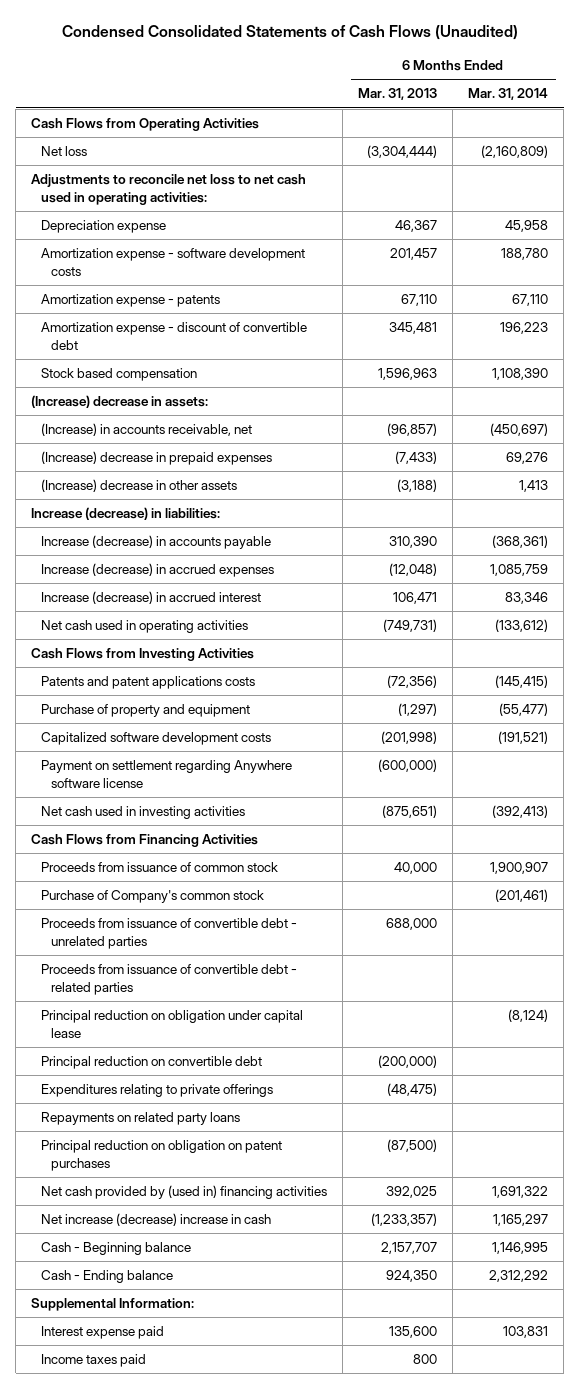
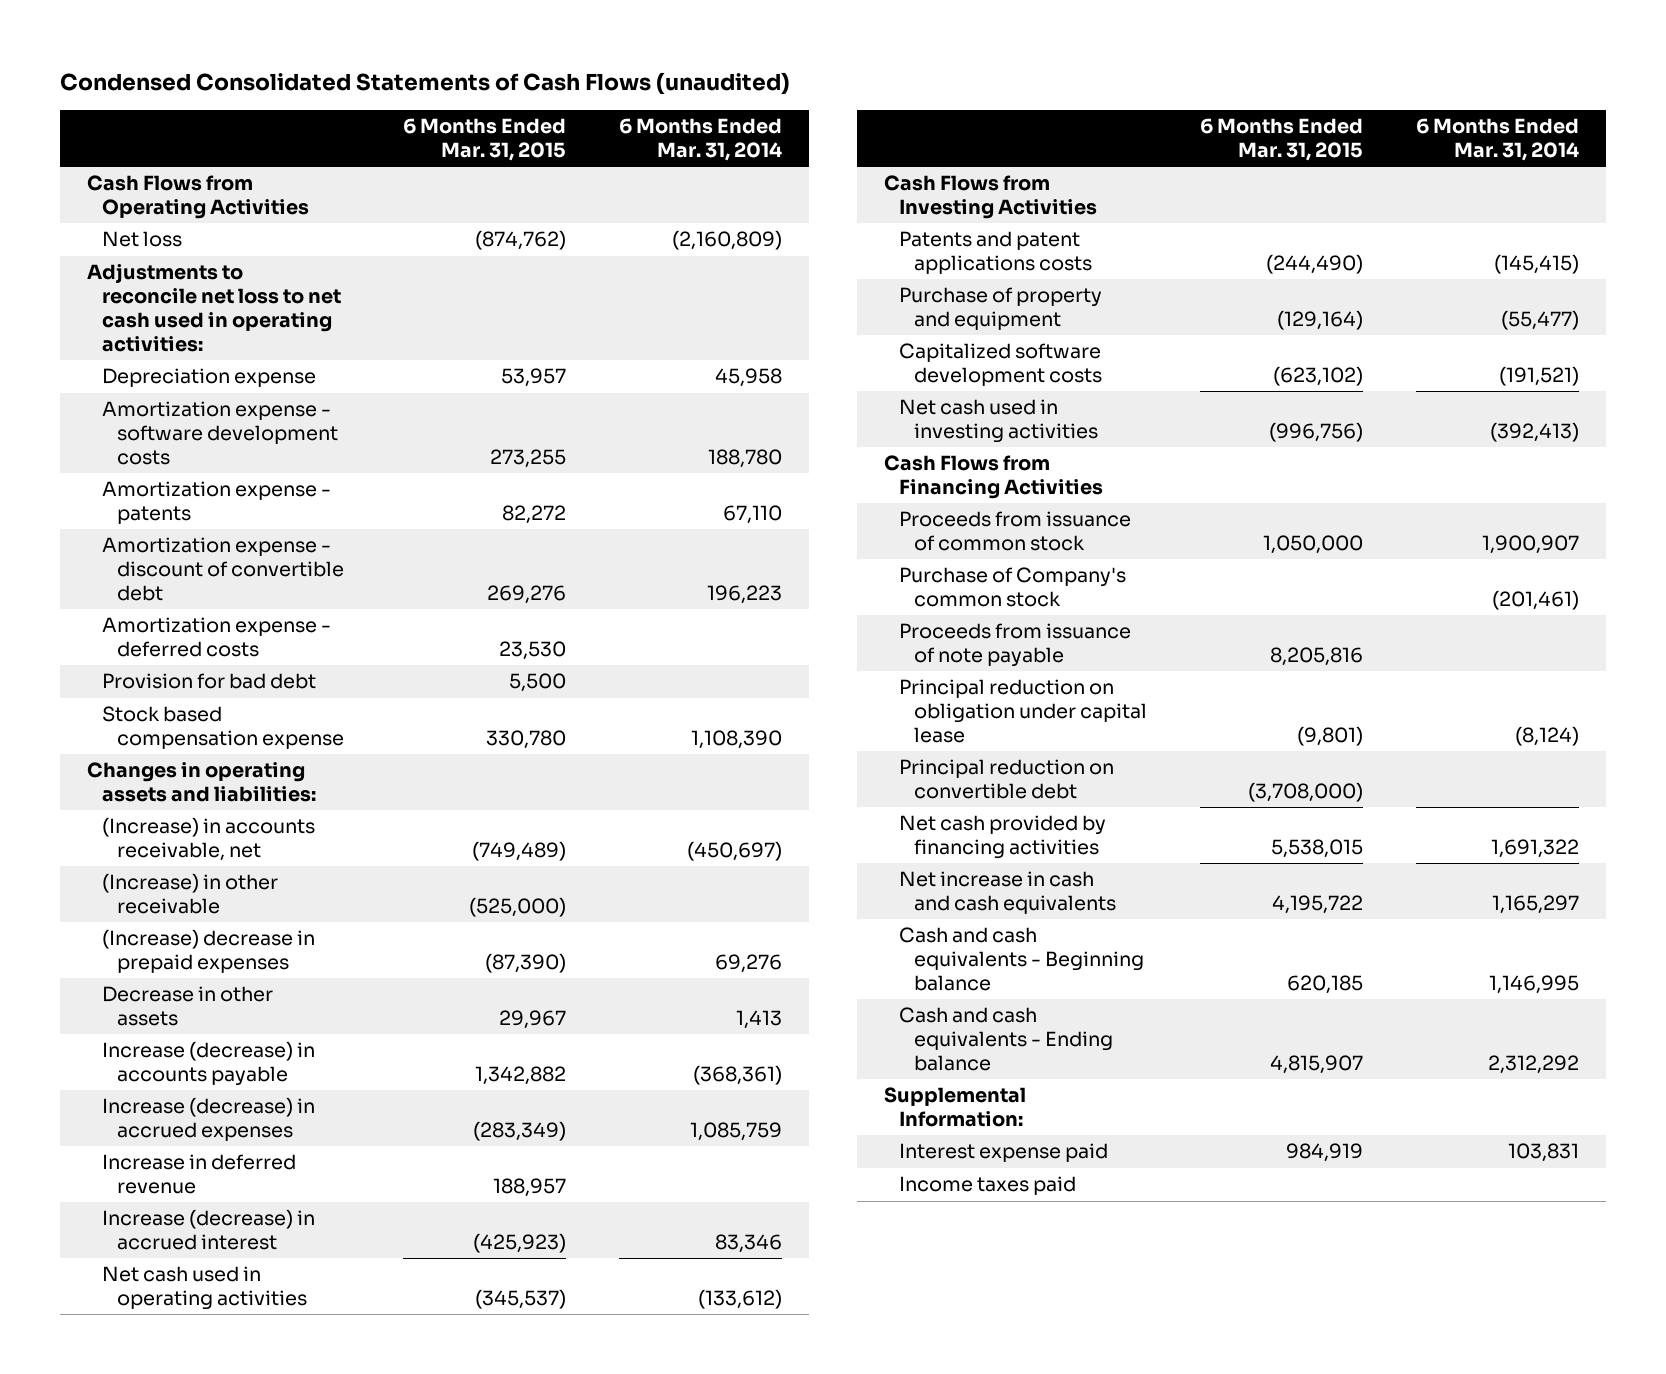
[61,25,518,41] Condensed Consolidated Statements of Cash Flows (Unaudited) -> [60,72,791,96] Condensed Consolidated Statements of Cash Flows (unaudited)
[358,88,438,101] Mar. 31, 2013 -> none
none -> [403,117,567,161] 6 Months Ended Mar. 31, 2015
none -> [101,617,331,658] Amortization expense - deferred costs
none -> [101,673,316,690] Provision for bad debt
[41,368,198,382] Stock based compensation -> [101,706,344,750] Stock based compensation expense
[31,395,209,409] (Increase) decrease in assets: -> [86,762,316,803] Changes in operating assets and liabilities:
none -> [101,873,278,915] (Increase) in other receivable
[31,507,221,521] Increase (decrease) in liabilities: -> none
[41,479,238,493] (Increase) decrease in other assets -> [101,986,273,1027] Decrease in other assets
none -> [101,1154,296,1195] Increase in deferred revenue
[41,760,293,788] Payment on settlement regarding Anywhere software license -> none
[41,918,298,949] Proceeds from issuance of convertible debt - unrelated parties -> none
[41,964,298,995] Proceeds from issuance of convertible debt - related parties -> none
none -> [898,623,1131,668] Proceeds from issuance of note payable
[41,1084,274,1098] Expenditures relating to private offerings -> none
[41,1112,241,1126] Repayments on related party loans -> none
[41,1140,283,1171] Principal reduction on obligation on patent purchases -> none
[41,1185,328,1200] Net cash provided by (used in) financing activities -> [898,815,1106,860] Net cash provided by financing activities
[41,1213,272,1227] Net increase (decrease) increase in cash -> [898,871,1116,915] Net increase in cash and cash equivalents
[41,1242,192,1256] Cash - Beginning balance -> [898,927,1144,991] Cash and cash equivalents - Beginning balance
[41,1270,174,1284] Cash - Ending balance -> [898,1007,1113,1071] Cash and cash equivalents - Ending balance

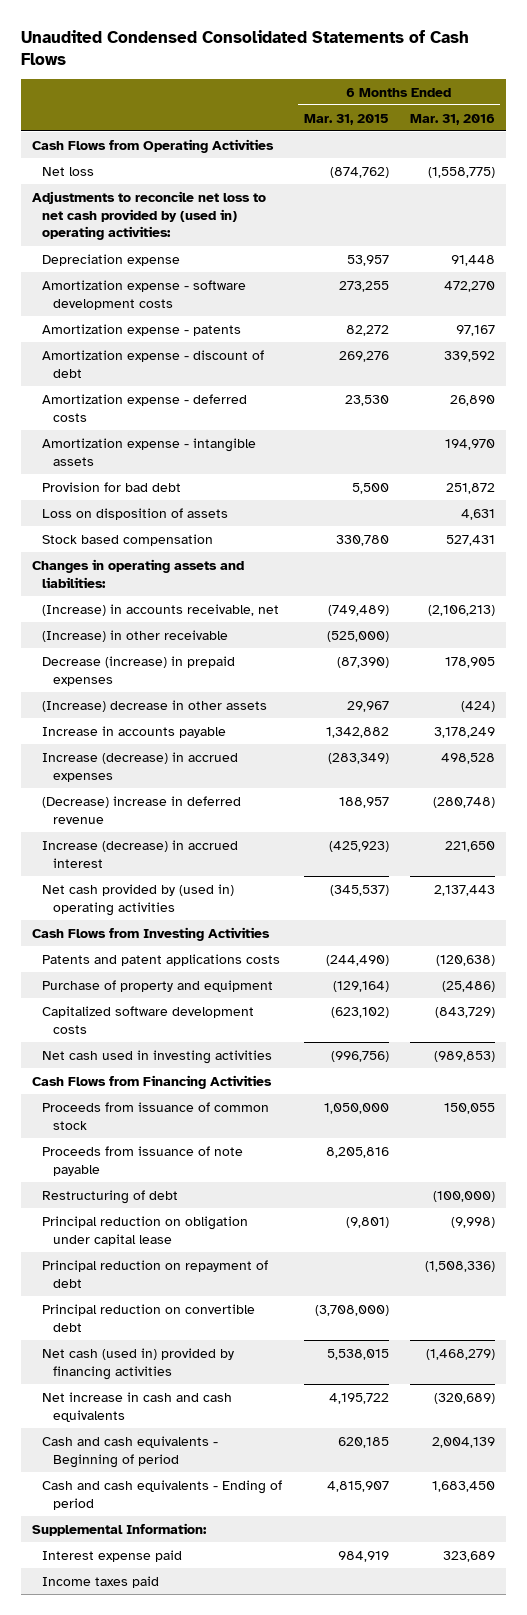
[60,72,791,96] Condensed Consolidated Statements of Cash Flows (unaudited) -> [21,29,470,65] Unaudited Condensed Consolidated Statements of Cash Flows
[619,117,783,161] 6 Months Ended Mar. 31, 2014 -> none
none -> [410,113,496,125] Mar. 31, 2016
[86,263,341,352] Adjustments to reconcile net loss to net cash used in operating activities: -> [31,190,266,241] Adjustments to reconcile net loss to net cash provided by (used in) operating activities:
[101,537,344,601] Amortization expense - discount of convertible debt -> [42,349,265,378] Amortization expense - discount of debt
none -> [42,437,257,466] Amortization expense - intangible assets
none -> [42,507,229,520] Loss on disposition of assets
[101,706,344,750] Stock based compensation expense -> [42,533,214,546] Stock based compensation
[101,929,315,974] (Increase) decrease in prepaid expenses -> [42,655,236,686] Decrease (increase) in prepaid expenses
[101,986,273,1027] Decrease in other assets -> [42,699,268,712] (Increase) decrease in other assets
[101,1041,315,1087] Increase (decrease) in accounts payable -> [42,725,227,738] Increase in accounts payable
[101,1154,296,1195] Increase in deferred revenue -> [42,795,242,824] (Decrease) increase in deferred revenue
[101,1266,307,1311] Net cash used in operating activities -> [42,883,235,916] Net cash provided by (used in) operating activities
[898,567,1126,608] Purchase of Company's common stock -> none
none -> [42,1189,179,1204] Restructuring of debt
none -> [42,1259,269,1288] Principal reduction on repayment of debt
[898,815,1106,860] Net cash provided by financing activities -> [42,1347,235,1380] Net cash (used in) provided by financing activities
[898,927,1144,991] Cash and cash equivalents - Beginning balance -> [42,1435,219,1468] Cash and cash equivalents - Beginning of period
[898,1007,1113,1071] Cash and cash equivalents - Ending balance -> [42,1479,283,1510] Cash and cash equivalents - Ending of period

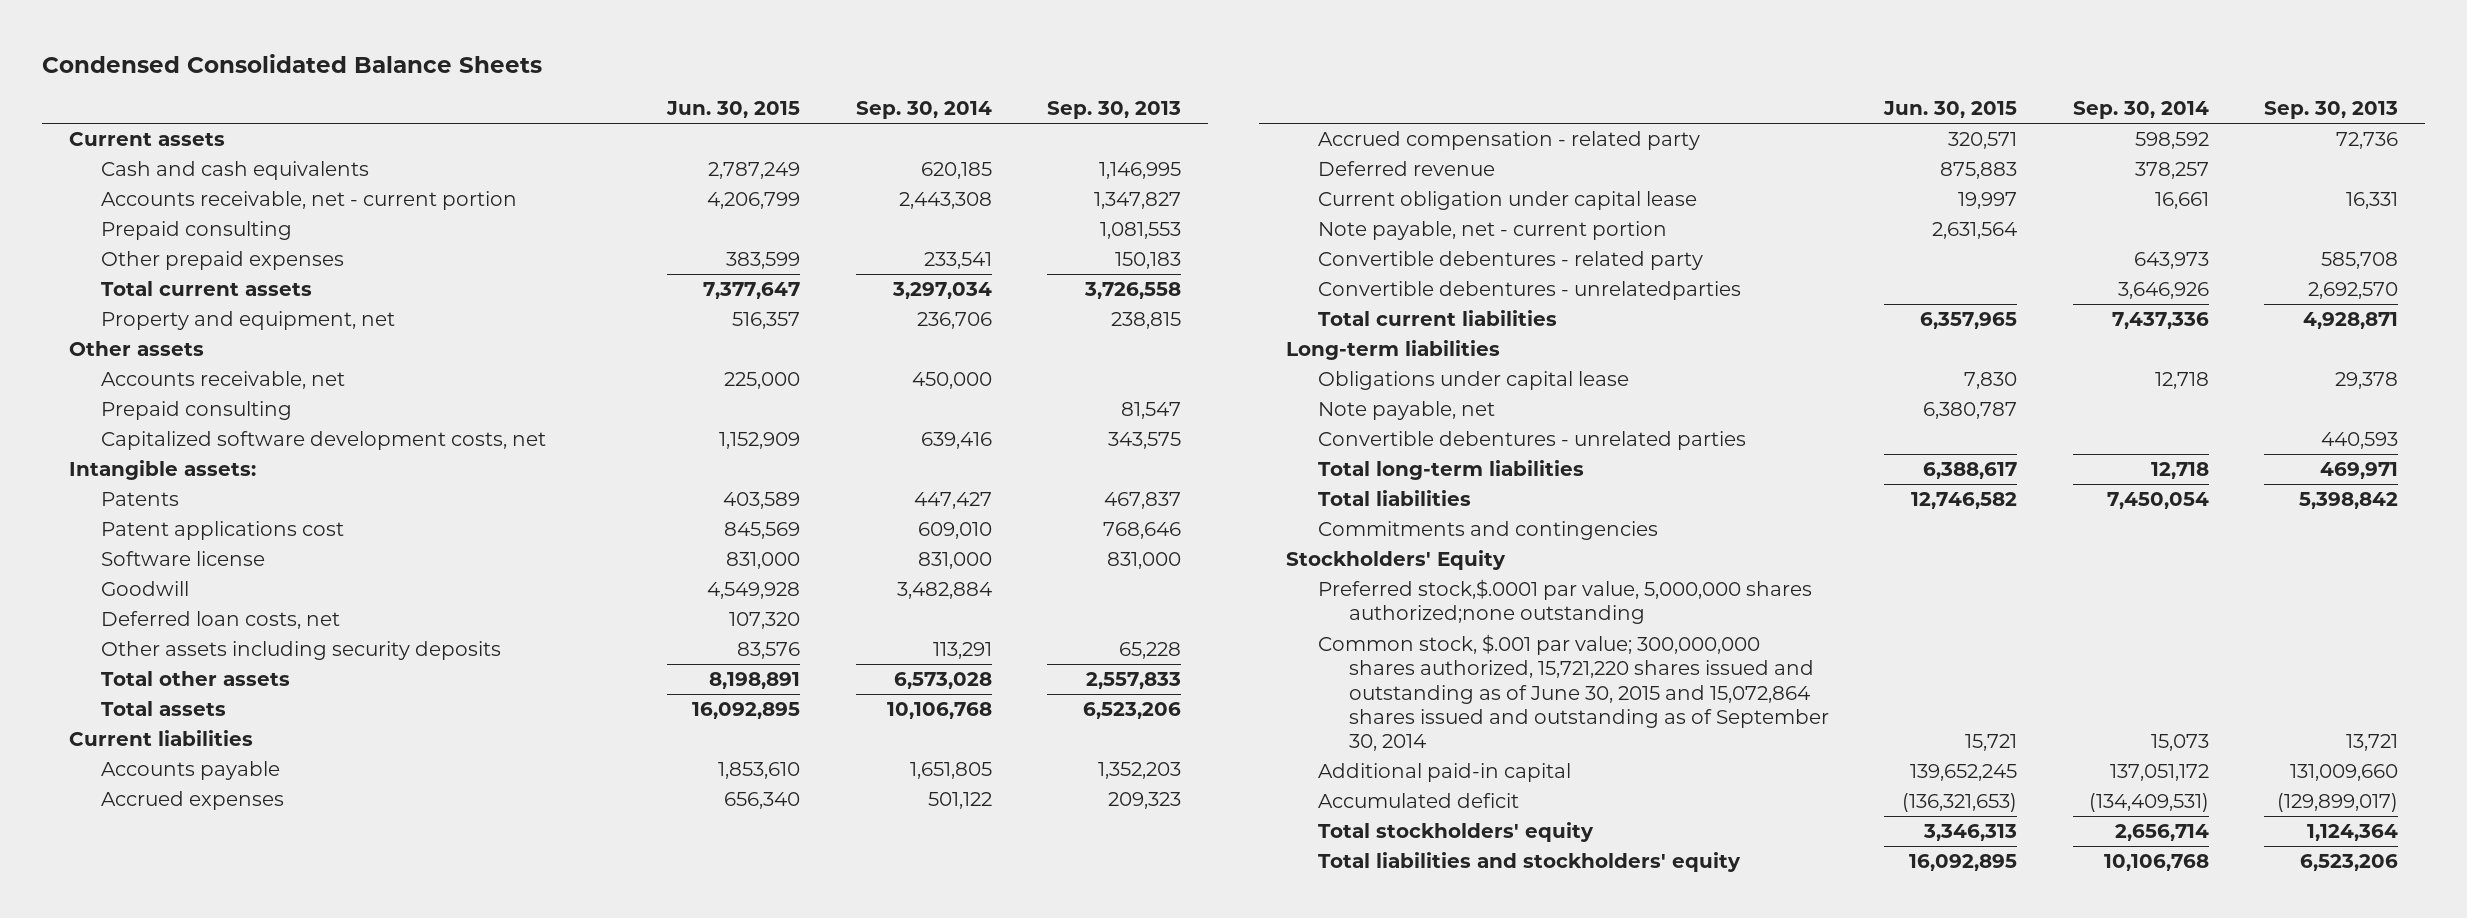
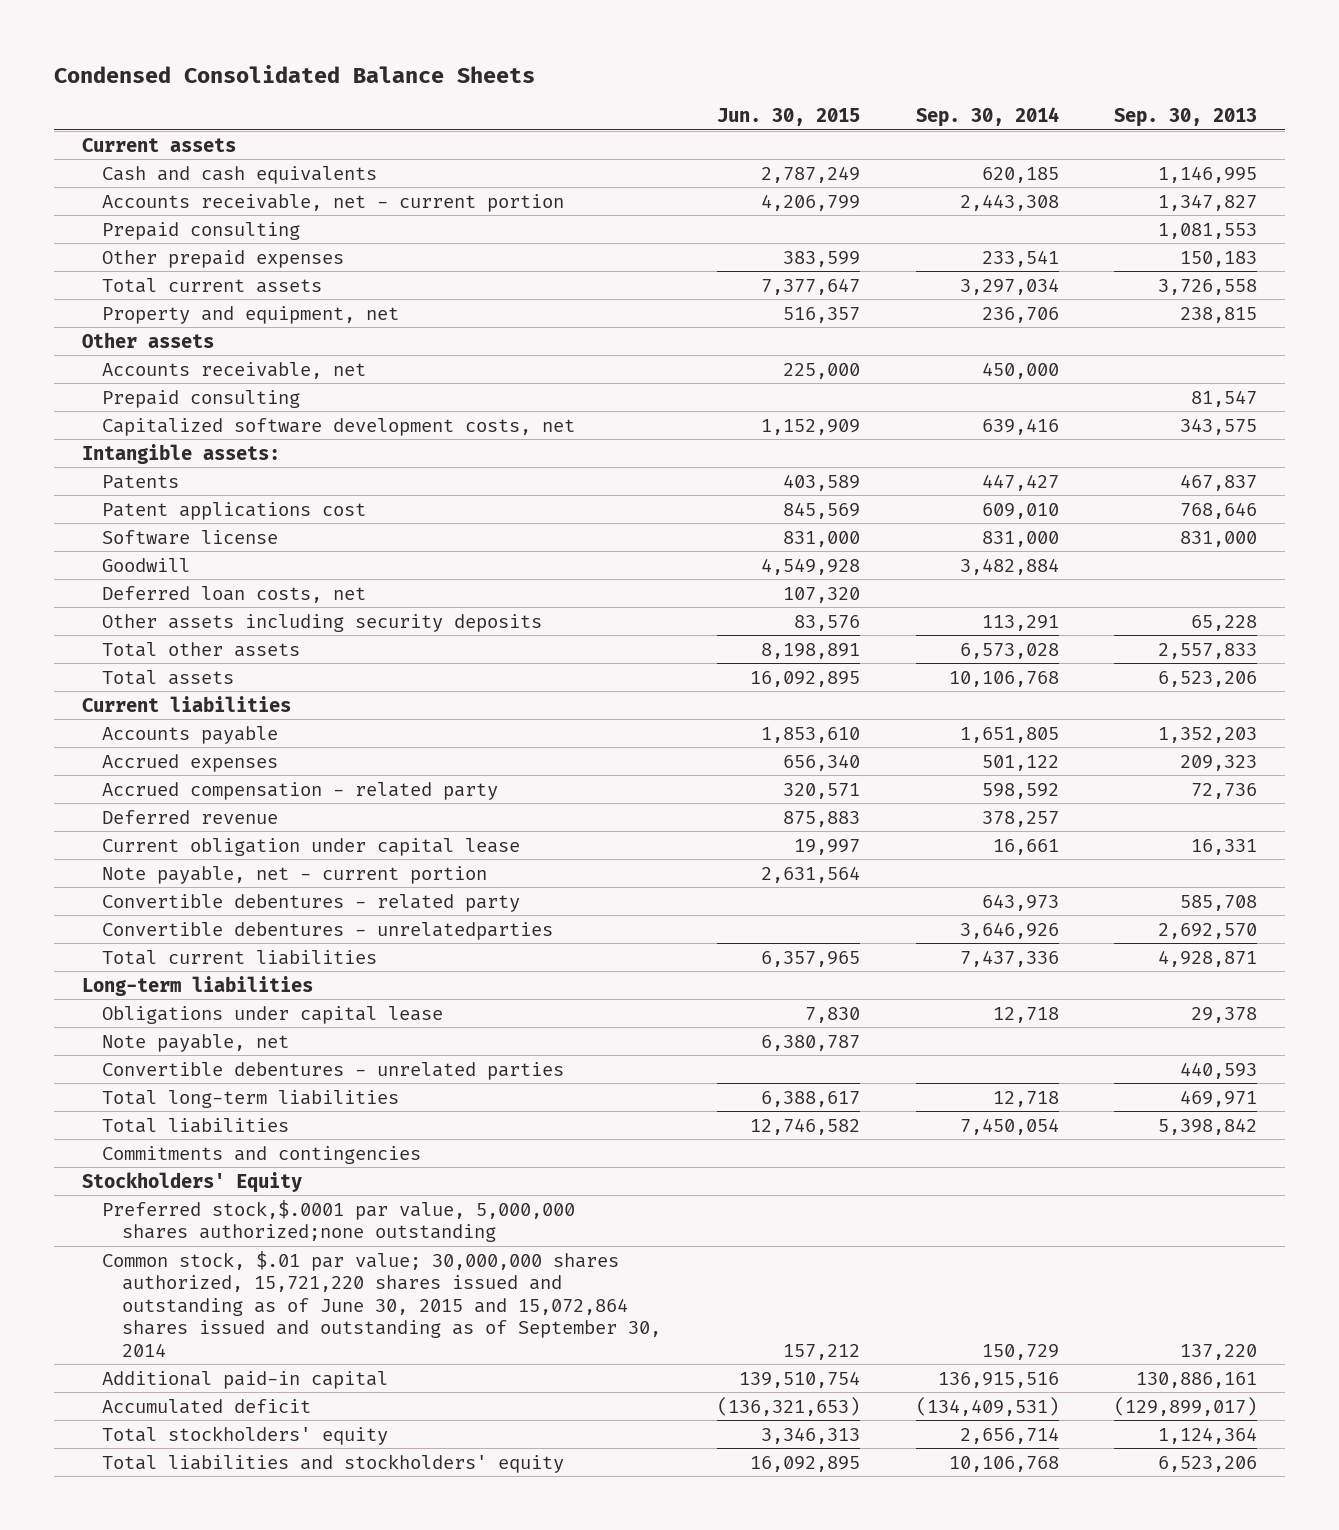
[1317,634,1830,751] Common stock, $.001 par value; 300,000,000 shares authorized, 15,721,220 shares issued and outstanding as of June 30, 2015 and 15,072,864 shares issued and outstanding as of September 30, 2014 -> [102,1250,662,1357] Common stock, $.01 par value; 30,000,000 shares authorized, 15,721,220 shares issued and outstanding as of June 30, 2015 and 15,072,864 shares issued and outstanding as of September 30, 2014
[1965,733,2018,751] 15,721 -> [782,1343,860,1360] 157,212
[2150,733,2209,751] 15,073 -> [981,1343,1059,1360] 150,729
[2345,733,2398,751] 13,721 -> [1180,1343,1258,1360] 137,220
[1910,764,2018,782] 139,652,245 -> [738,1370,860,1388] 139,510,754
[2109,764,2209,782] 137,051,172 -> [937,1371,1059,1388] 136,915,516
[2289,764,2398,782] 131,009,660 -> [1136,1371,1258,1388] 130,886,161

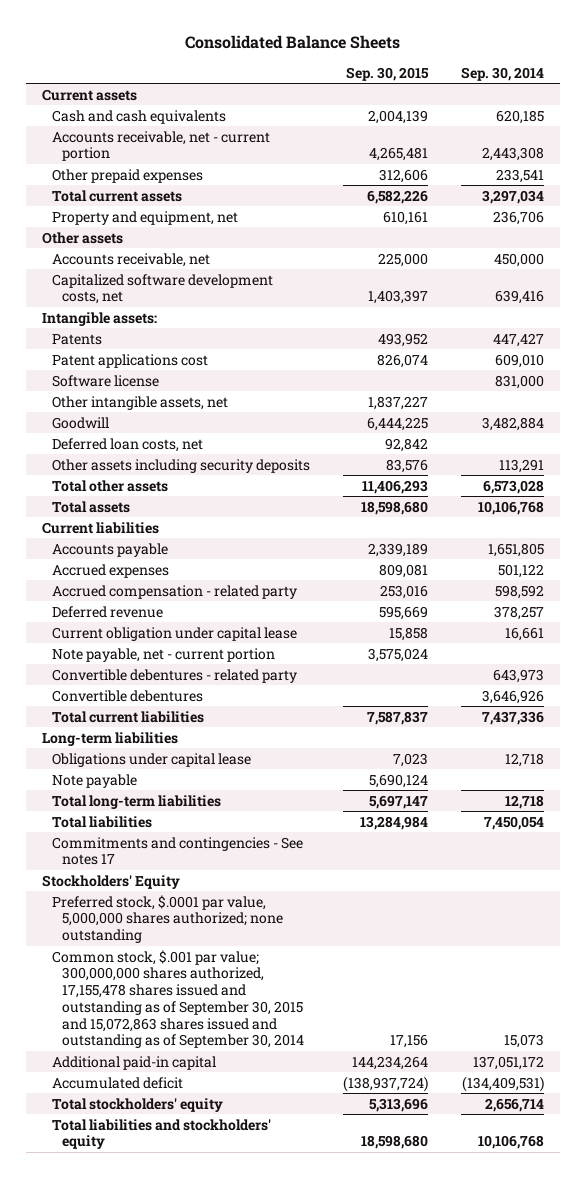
[54,65,536,84] Condensed Consolidated Balance Sheets -> [185,34,401,49] Consolidated Balance Sheets
[716,108,860,127] Jun. 30, 2015 -> none
[1114,108,1258,128] Sep. 30, 2013 -> none
none -> [345,66,429,81] Sep. 30, 2015
[102,221,301,240] Prepaid consulting -> none
[102,389,301,408] Prepaid consulting -> none
none -> [52,395,229,410] Other intangible assets, net
[102,921,554,940] Convertible debentures - unrelatedparties -> [52,689,204,702] Convertible debentures
[102,1061,565,1080] Convertible debentures - unrelated parties -> none
[102,1033,290,1052] Note payable, net -> [52,773,138,788] Note payable
[102,1145,422,1164] Commitments and contingencies -> [52,836,304,866] Commitments and contingencies - See notes 17
[102,1199,576,1243] Preferred stock,$.0001 par value, 5,000,000 shares authorized;none outstanding -> [52,894,284,944] Preferred stock, $.0001 par value, 5,000,000 shares authorized; none outstanding
[102,1250,662,1357] Common stock, $.01 par value; 30,000,000 shares authorized, 15,721,220 shares issued and outstanding as of June 30, 2015 and 15,072,864 shares issued and outstanding as of September 30, 2014 -> [52,949,305,1049] Common stock, $.001 par value; 300,000,000 shares authorized, 17,155,478 shares issued and outstanding as of September 30, 2015 and 15,072,863 shares issued and outstanding as of September 30, 2014
[981,1343,1059,1360] 150,729 -> [503,1034,544,1049] 15,073
[937,1371,1059,1388] 136,915,516 -> [472,1055,544,1070] 137,051,172

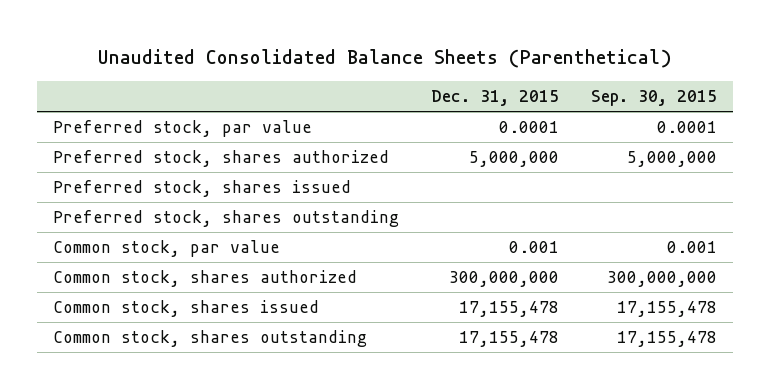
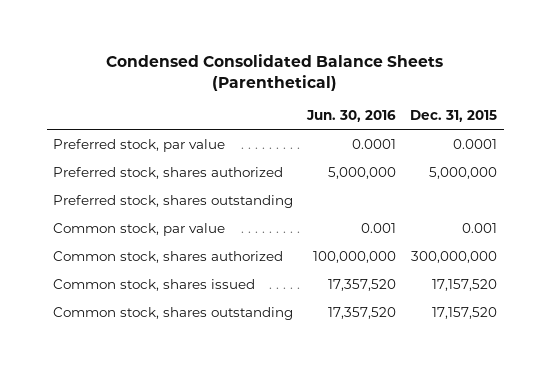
[98,49,673,69] Unaudited Consolidated Balance Sheets (Parenthetical) -> [106,54,444,92] Condensed Consolidated Balance Sheets (Parenthetical)
[590,90,717,107] Sep. 30, 2015 -> none
none -> [306,110,397,123] Jun. 30, 2016
[53,179,352,197] Preferred stock, shares issued -> none
[459,300,560,317] 17,155,478 -> [431,278,497,291] 17,157,520
[459,330,560,347] 17,155,478 -> [431,306,497,319] 17,157,520

